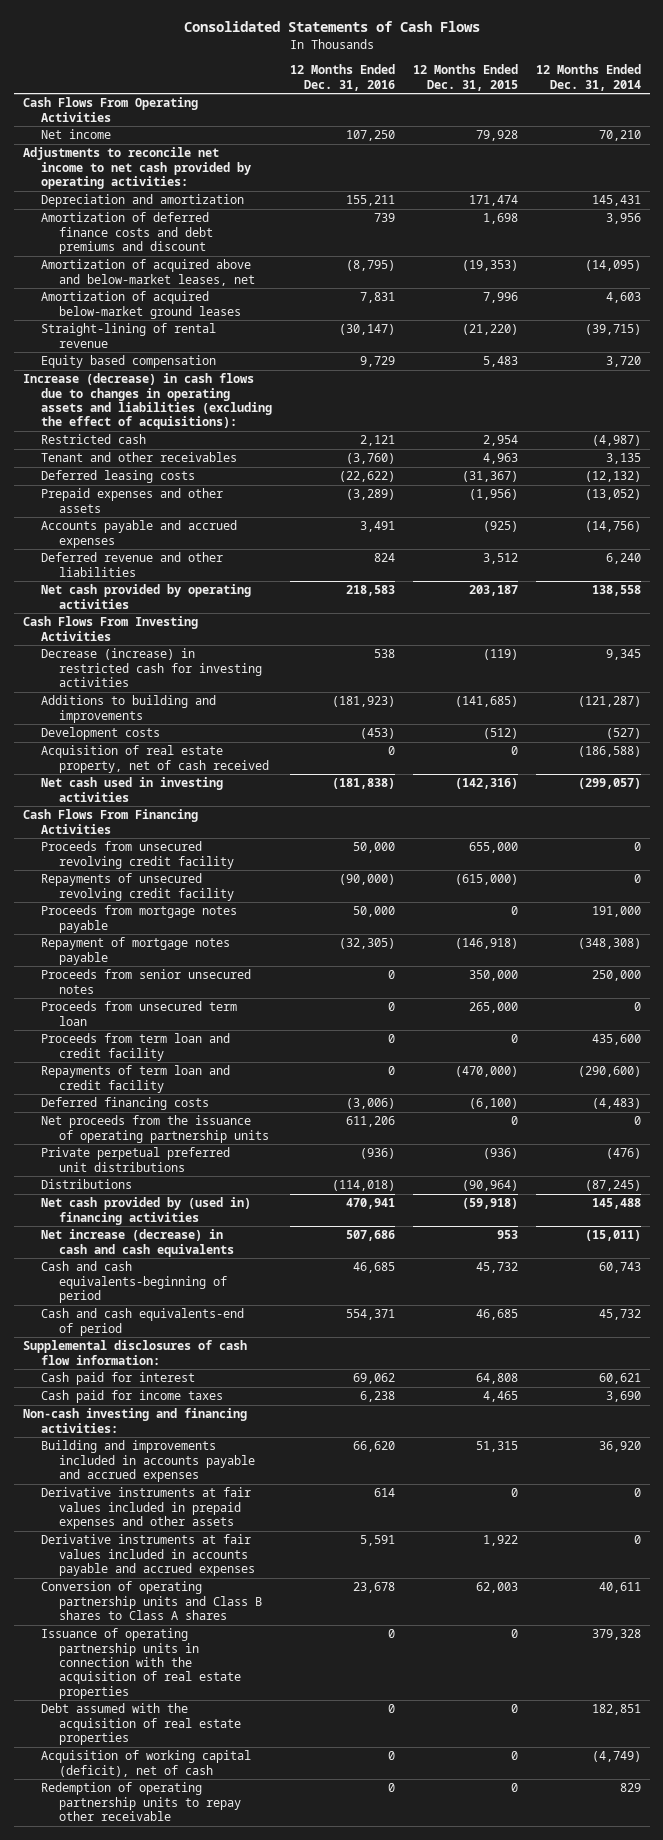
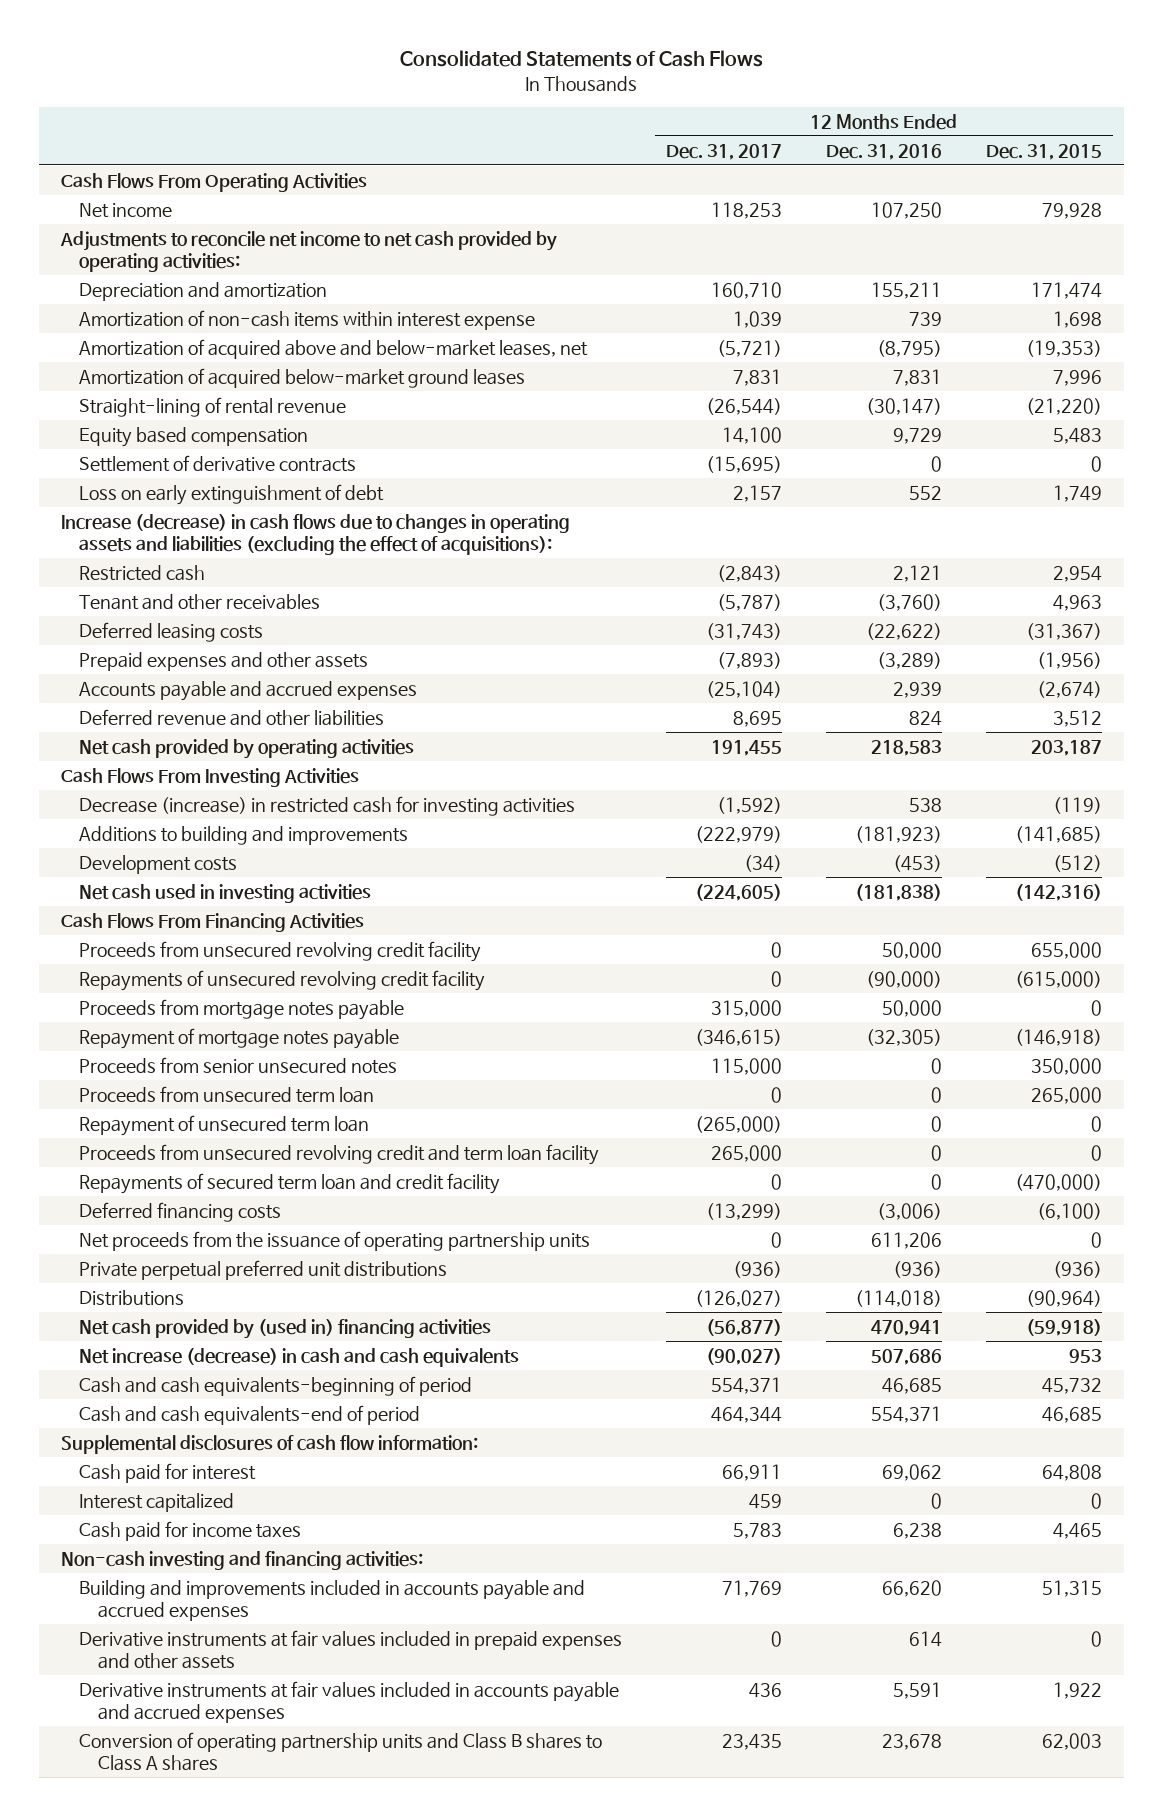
[535,64,641,91] 12 Months Ended Dec. 31, 2014 -> none
none -> [666,143,783,160] Dec. 31, 2017
[40,212,213,255] Amortization of deferred finance costs and debt premiums and discount -> [79,309,536,330] Amortization of non-cash items within interest expense
none -> [79,454,357,472] Settlement of derivative contracts
none -> [79,483,385,505] Loss on early extinguishment of debt
[359,521,395,533] 3,491 -> [892,681,942,698] 2,939
[482,521,518,533] (925) -> [1036,680,1102,698] (2,674)
[40,745,269,773] Acquisition of real estate property, net of cash received -> none
none -> [79,1114,370,1136] Repayment of unsecured term loan
[40,1033,230,1061] Proceeds from term loan and credit facility -> [79,1143,600,1165] Proceeds from unsecured revolving credit and term loan facility
[40,1065,230,1093] Repayments of term loan and credit facility -> [79,1172,501,1194] Repayments of secured term loan and credit facility
none -> [79,1492,235,1512] Interest capitalized
[40,1628,241,1699] Issuance of operating partnership units in connection with the acquisition of real estate properties -> none
[40,1703,241,1746] Debt assumed with the acquisition of real estate properties -> none
[40,1750,251,1777] Acquisition of working capital (deficit), net of cash -> none
[40,1782,241,1822] Redemption of operating partnership units to repay other receivable -> none

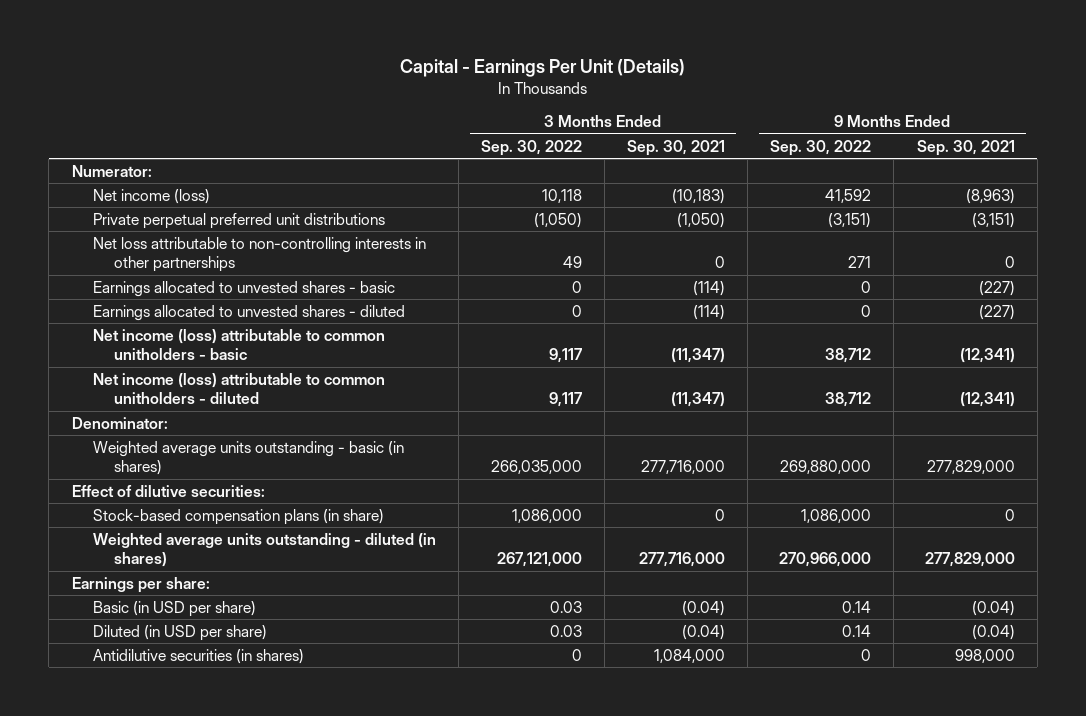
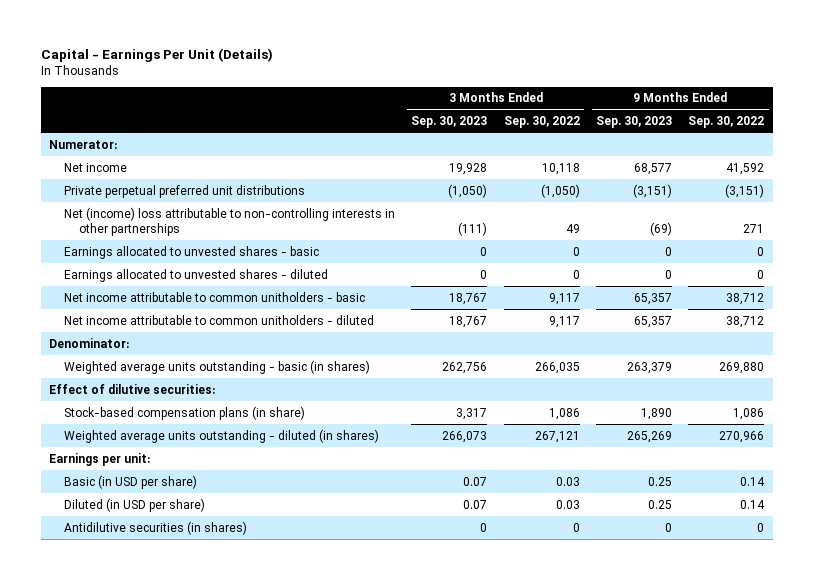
[627,139,726,156] Sep. 30, 2021 -> none
[916,139,1015,156] Sep. 30, 2021 -> none
none -> [411,116,488,129] Sep. 30, 2023
none -> [596,116,673,129] Sep. 30, 2023
[92,188,210,204] Net income (loss) -> [63,162,127,172] Net income
[92,236,426,273] Net loss attributable to non-controlling interests in other partnerships -> [63,206,395,236] Net (income) loss attributable to non-controlling interests in other partnerships
[92,328,385,361] Net income (loss) attributable to common unitholders - basic -> [63,291,365,302] Net income attributable to common unitholders - basic
[92,372,385,405] Net income (loss) attributable to common unitholders - diluted -> [63,314,374,325] Net income attributable to common unitholders - diluted
[490,460,582,475] 266,035,000 -> [534,361,580,374] 266,035
[780,460,872,475] 269,880,000 -> [719,361,765,374] 269,880
[511,508,582,523] 1,086,000 -> [548,407,580,420] 1,086
[801,508,872,523] 1,086,000 -> [733,407,765,420] 1,086
[496,552,582,568] 267,121,000 -> [534,430,580,443] 267,121
[779,552,872,568] 270,966,000 -> [719,430,765,443] 270,966
[71,576,210,593] Earnings per share: -> [48,452,150,466] Earnings per unit:

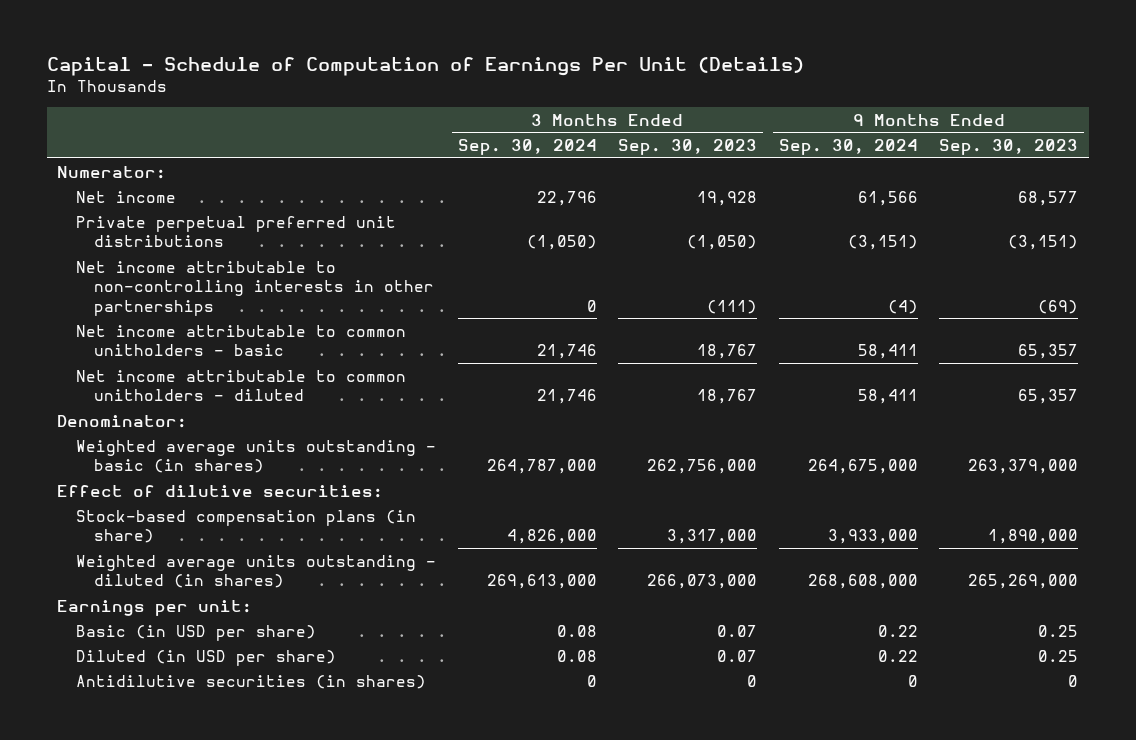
[40,47,273,62] Capital - Earnings Per Unit (Details) -> [46,56,804,76] Capital - Schedule of Computation of Earnings Per Unit (Details)
[503,116,580,129] Sep. 30, 2022 -> none
[688,116,765,129] Sep. 30, 2022 -> none
none -> [457,139,597,156] Sep. 30, 2024
none -> [778,139,918,156] Sep. 30, 2024
[63,245,319,259] Earnings allocated to unvested shares - basic -> none
[63,268,328,282] Earnings allocated to unvested shares - diluted -> none
[63,206,395,236] Net (income) loss attributable to non-controlling interests in other partnerships -> [75,260,435,316] Net income attributable to non-controlling interests in other partnerships
[442,361,488,374] 262,756 -> [647,459,758,475] 262,756,000
[627,361,673,374] 263,379 -> [968,459,1079,475] 263,379,000
[456,407,488,420] 3,317 -> [667,529,758,545] 3,317,000
[641,407,673,420] 1,890 -> [988,529,1079,545] 1,890,000
[442,430,488,443] 266,073 -> [647,574,758,590] 266,073,000
[627,430,673,443] 265,269 -> [968,574,1079,590] 265,269,000

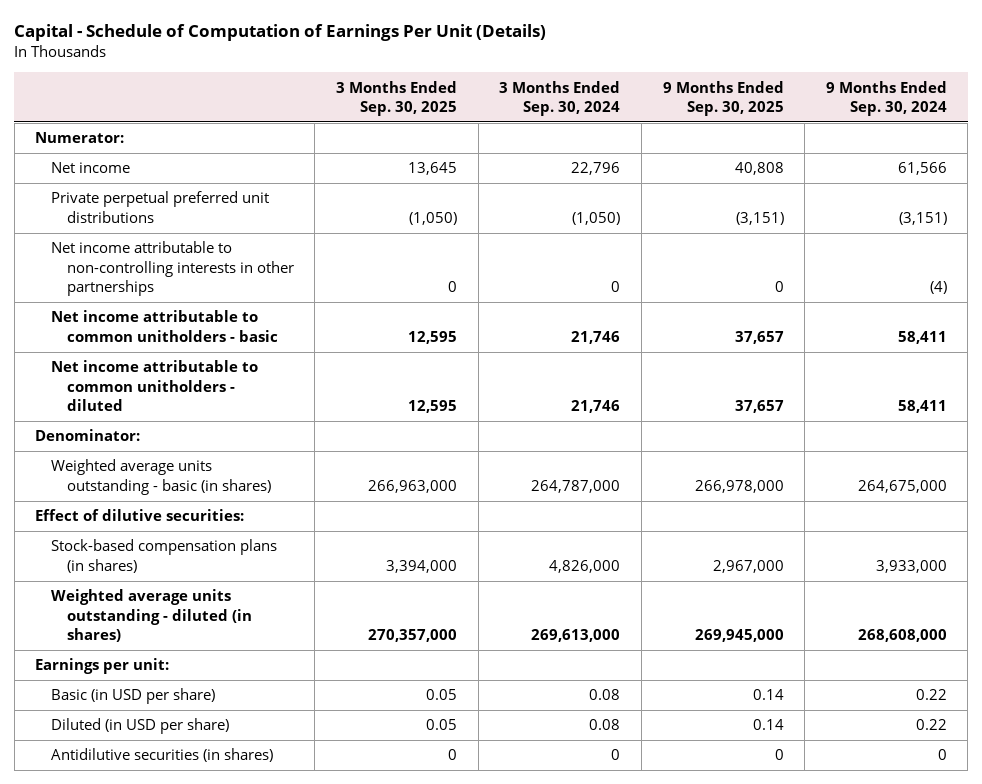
[618,139,758,156] Sep. 30, 2023 -> none
[939,139,1079,156] Sep. 30, 2023 -> none
none -> [335,80,457,116] 3 Months Ended Sep. 30, 2025
none -> [662,80,784,116] 9 Months Ended Sep. 30, 2025
[75,509,416,544] Stock-based compensation plans (in share) -> [51,539,278,573] Stock-based compensation plans (in shares)

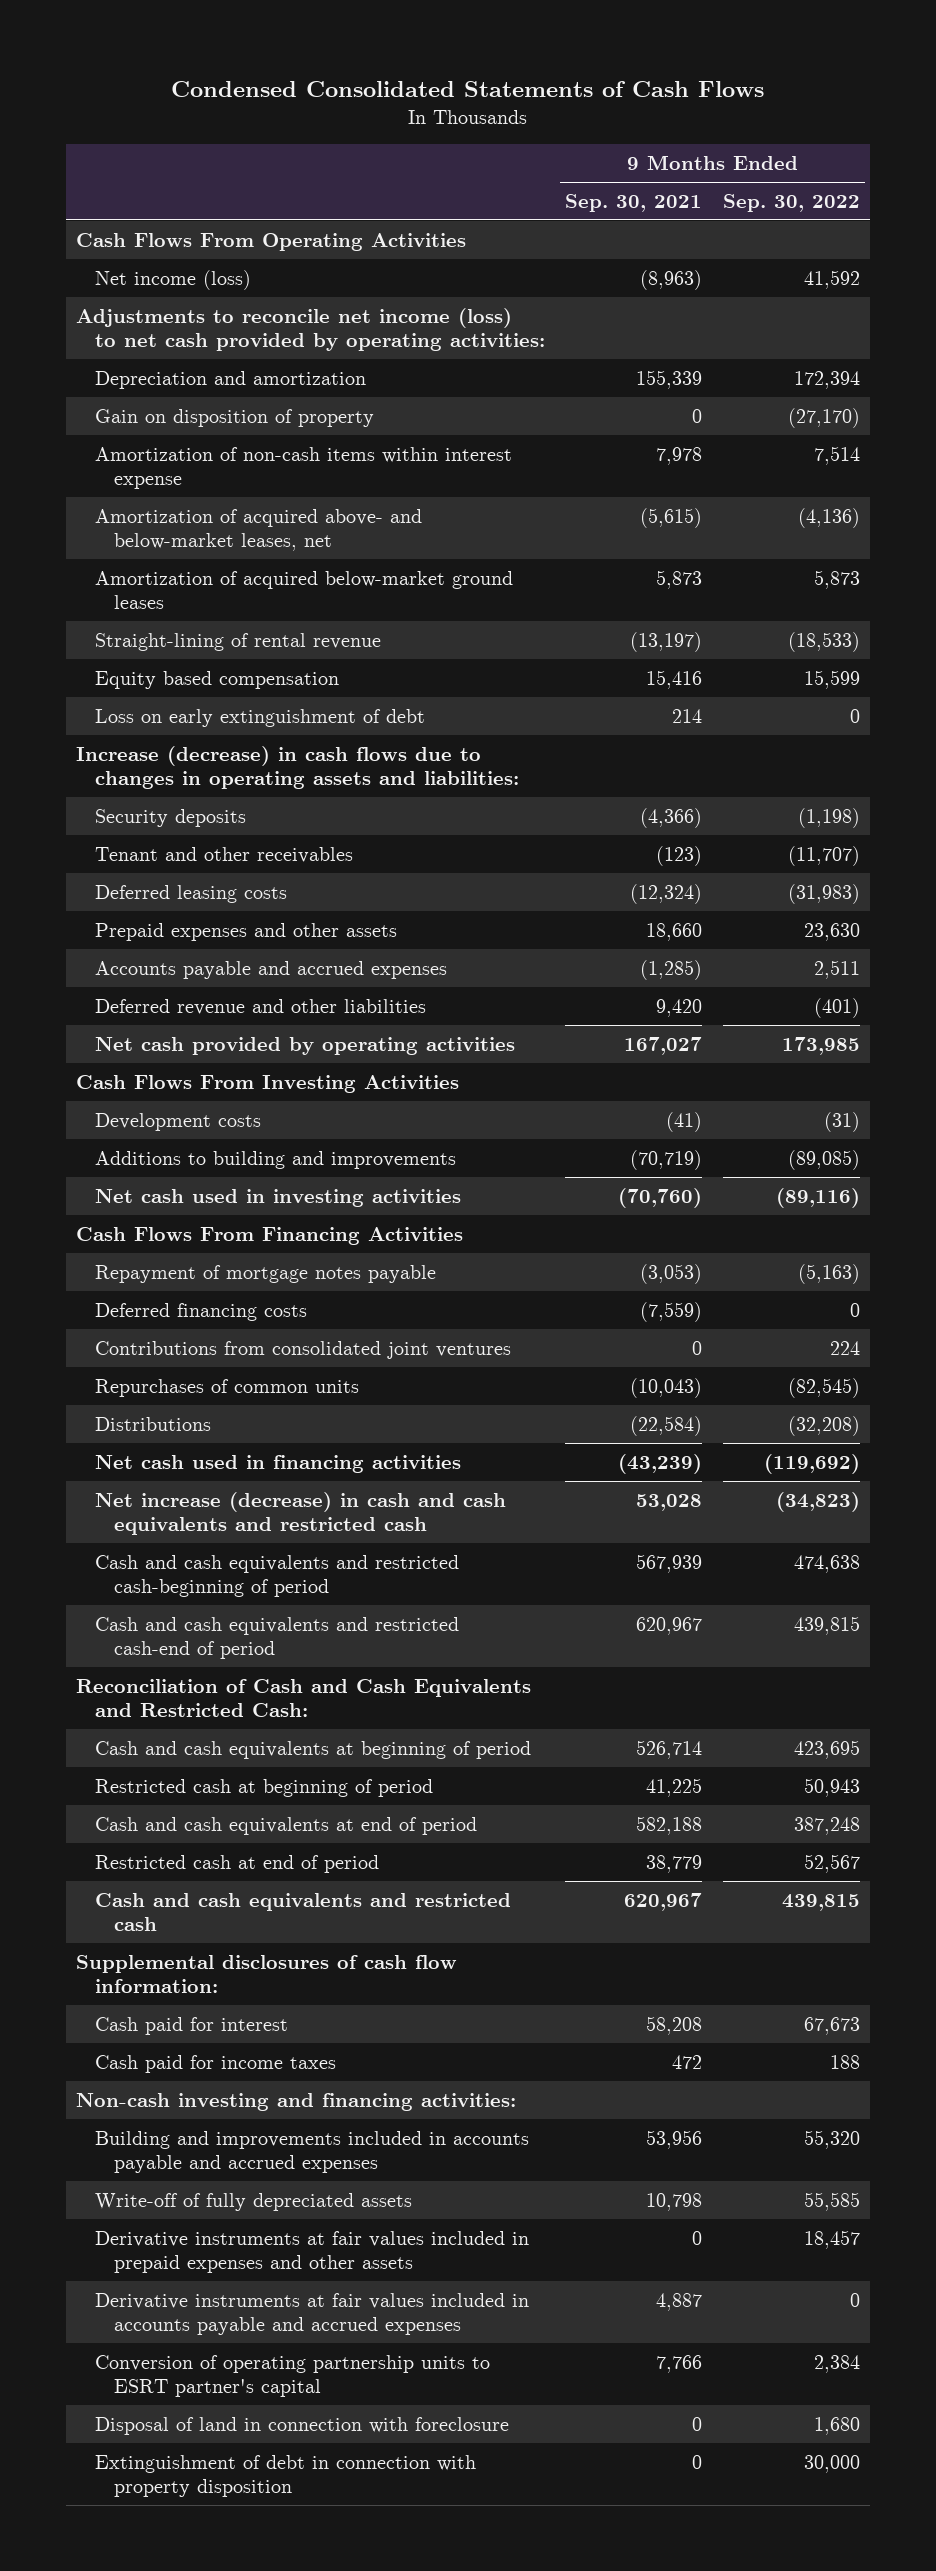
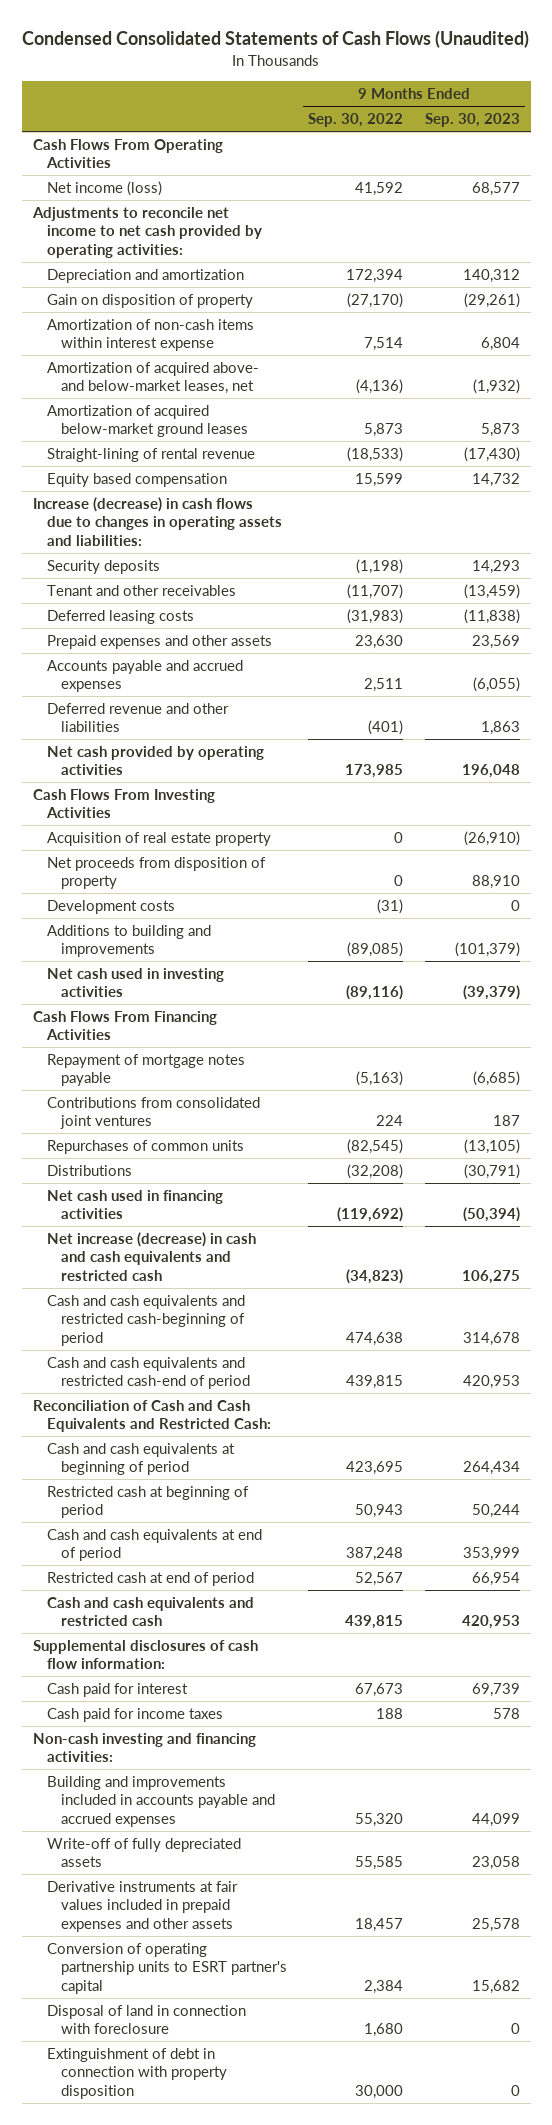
[170,81,764,98] Condensed Consolidated Statements of Cash Flows -> [22,30,530,49] Condensed Consolidated Statements of Cash Flows (Unaudited)
[565,193,703,212] Sep. 30, 2021 -> none
none -> [424,113,520,128] Sep. 30, 2023
[76,307,546,351] Adjustments to reconcile net income (loss) to net cash provided by operating activities: -> [31,206,262,258] Adjustments to reconcile net income to net cash provided by operating activities:
[95,708,426,727] Loss on early extinguishment of debt -> none
none -> [46,831,271,846] Acquisition of real estate property
none -> [46,856,266,890] Net proceeds from disposition of property
[95,1302,308,1321] Deferred financing costs -> none
[95,2292,530,2335] Derivative instruments at fair values included in accounts payable and accrued expenses -> none

